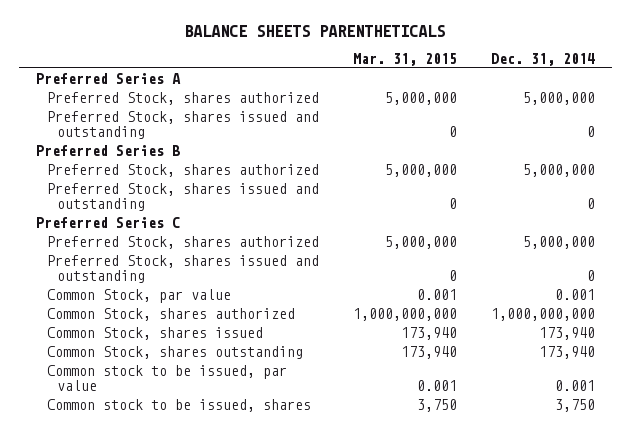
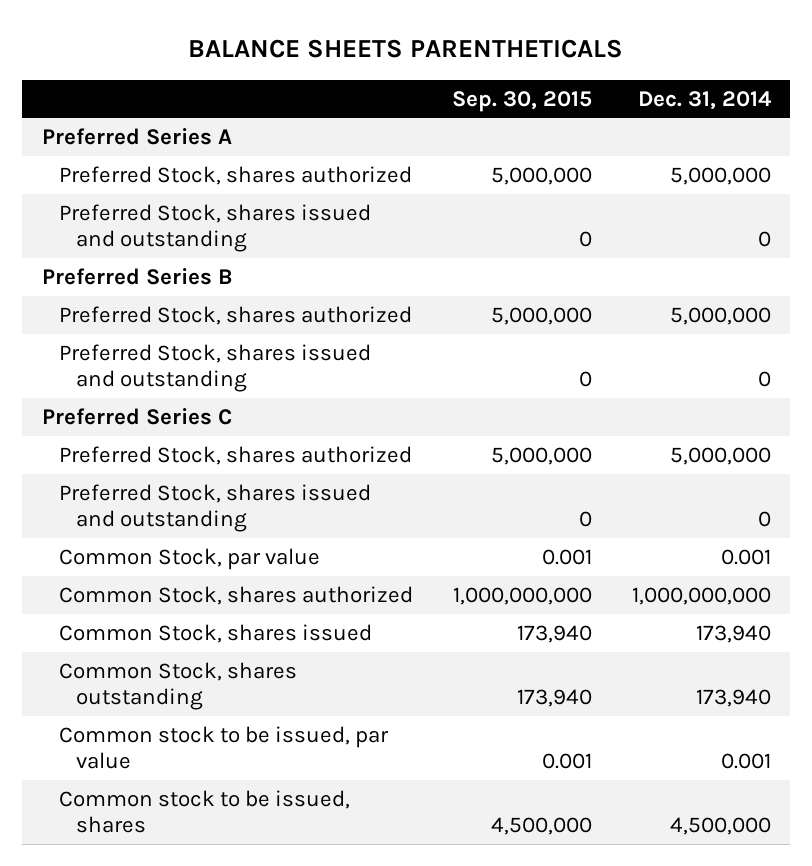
[352,52,457,66] Mar. 31, 2015 -> none
none -> [452,90,593,112] Sep. 30, 2015
[554,398,595,412] 3,750 -> [669,817,771,836] 4,500,000

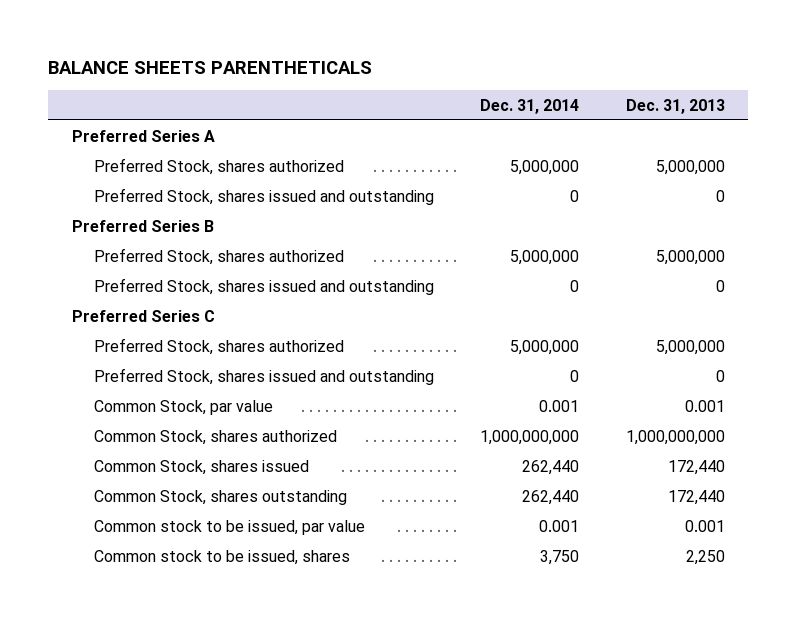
[452,90,593,112] Sep. 30, 2015 -> none
none -> [625,98,725,114] Dec. 31, 2013
[695,624,771,643] 173,940 -> [522,459,580,475] 262,440
[695,689,771,708] 173,940 -> [522,489,580,505] 262,440
[669,817,771,836] 4,500,000 -> [540,549,580,565] 3,750

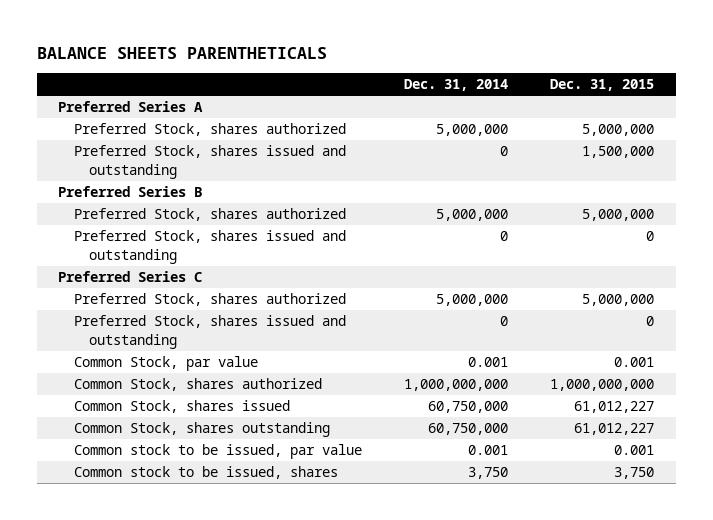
[625,98,725,114] Dec. 31, 2013 -> none
none -> [550,79,655,92] Dec. 31, 2015
[522,459,580,475] 262,440 -> [428,401,509,414] 60,750,000
[522,489,580,505] 262,440 -> [428,423,509,436] 60,750,000

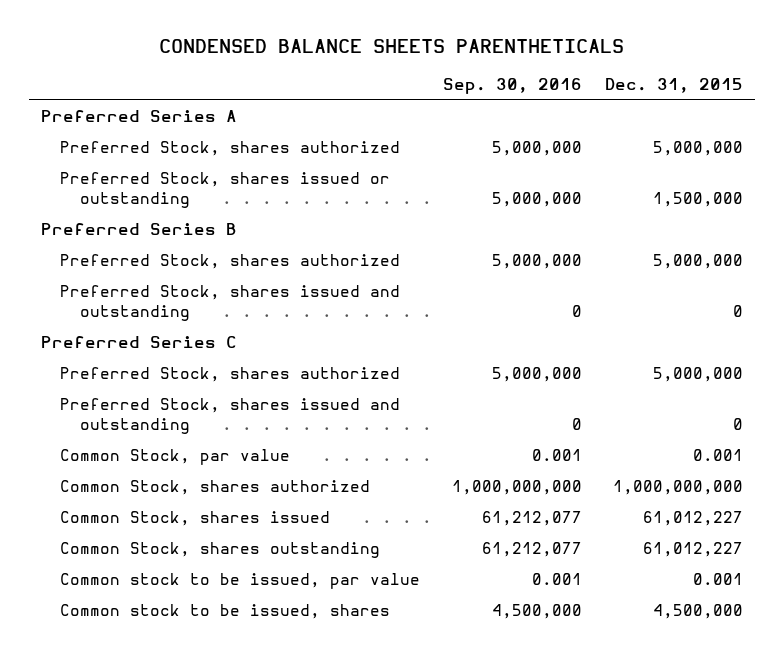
[36,46,327,59] BALANCE SHEETS PARENTHETICALS -> [158,39,624,54] CONDENSED BALANCE SHEETS PARENTHETICALS
[404,79,509,92] Dec. 31, 2014 -> none
none -> [443,78,583,95] Sep. 30, 2016
[73,145,346,179] Preferred Stock, shares issued and outstanding -> [60,172,391,209] Preferred Stock, shares issued or outstanding
[614,467,655,480] 3,750 -> [653,604,744,620] 4,500,000

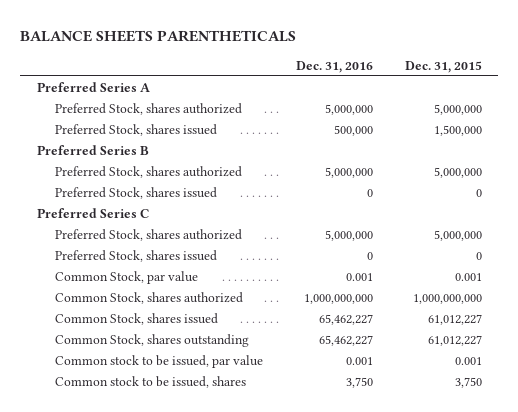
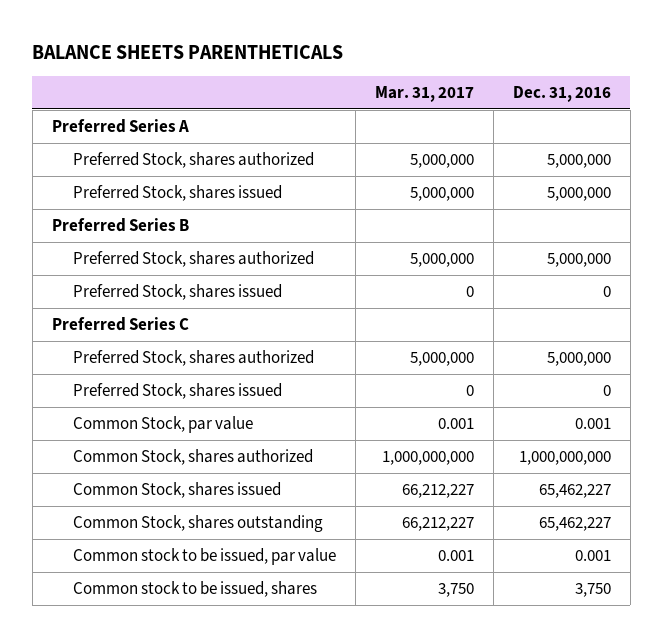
[404,60,482,73] Dec. 31, 2015 -> none
none -> [374,86,474,103] Mar. 31, 2017
[333,125,373,137] 500,000 -> [546,186,611,201] 5,000,000

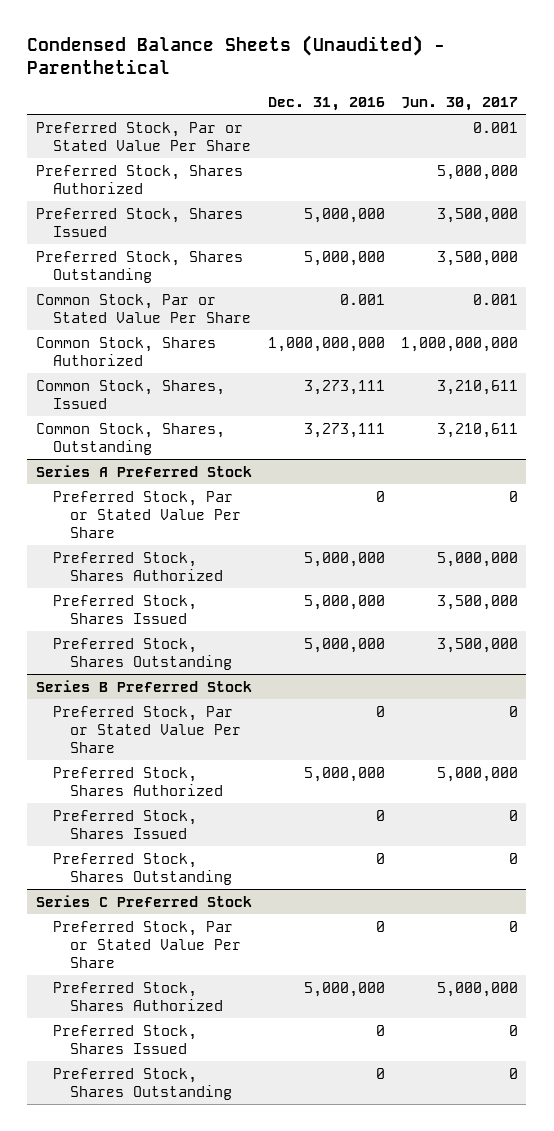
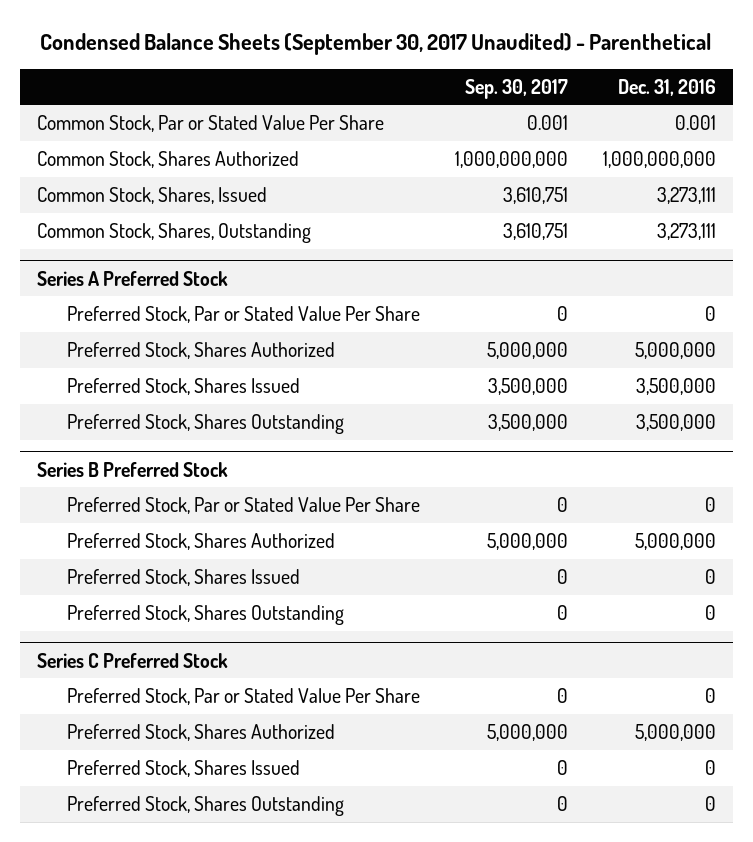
[27,34,446,75] Condensed Balance Sheets (Unaudited) - Parenthetical -> [40,32,712,55] Condensed Balance Sheets (September 30, 2017 Unaudited) - Parenthetical
[401,96,519,111] Jun. 30, 2017 -> none
none -> [465,78,569,99] Sep. 30, 2017
[35,121,251,151] Preferred Stock, Par or Stated Value Per Share -> none
[35,164,243,194] Preferred Stock, Shares Authorized -> none
[35,207,243,237] Preferred Stock, Shares Issued -> none
[35,250,243,283] Preferred Stock, Shares Outstanding -> none
[303,594,385,610] 5,000,000 -> [635,377,716,395] 3,500,000
[303,637,385,653] 5,000,000 -> [635,413,716,431] 3,500,000

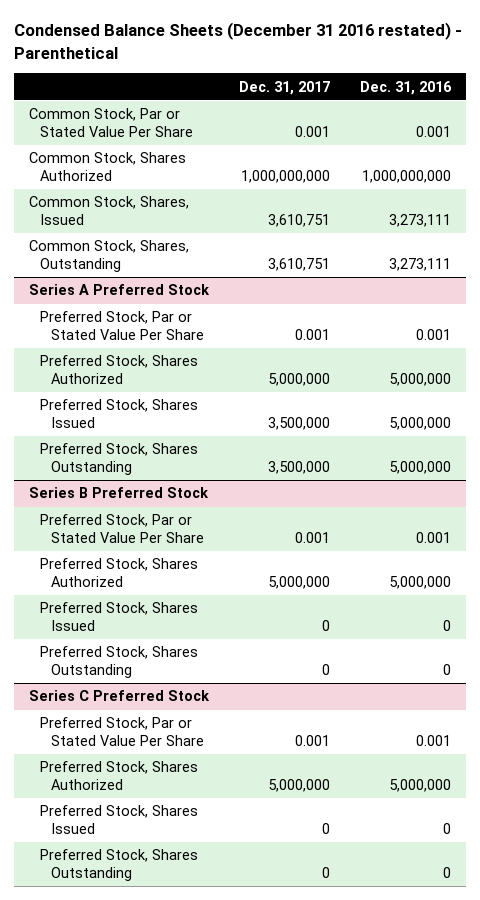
[40,32,712,55] Condensed Balance Sheets (September 30, 2017 Unaudited) - Parenthetical -> [13,22,462,59] Condensed Balance Sheets (December 31 2016 restated) - Parenthetical
[465,78,569,99] Sep. 30, 2017 -> none
none -> [238,80,330,95] Dec. 31, 2017
[704,305,716,321] 0 -> [415,329,451,341] 0.001
[635,377,716,395] 3,500,000 -> [388,417,451,431] 5,000,000
[635,413,716,431] 3,500,000 -> [388,461,451,475] 5,000,000
[704,496,716,512] 0 -> [415,532,451,544] 0.001
[704,687,716,703] 0 -> [415,735,451,747] 0.001

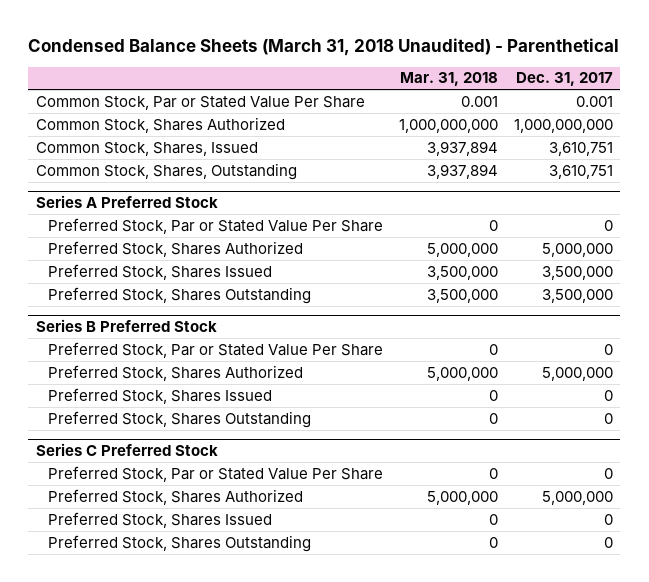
[13,22,462,59] Condensed Balance Sheets (December 31 2016 restated) - Parenthetical -> [28,37,620,56] Condensed Balance Sheets (March 31, 2018 Unaudited) - Parenthetical
[359,80,452,95] Dec. 31, 2016 -> none
none -> [399,72,498,87] Mar. 31, 2018
[294,329,330,341] 0.001 -> [603,219,613,231] 0
[294,532,330,544] 0.001 -> [603,343,613,355] 0
[294,735,330,747] 0.001 -> [603,467,613,479] 0

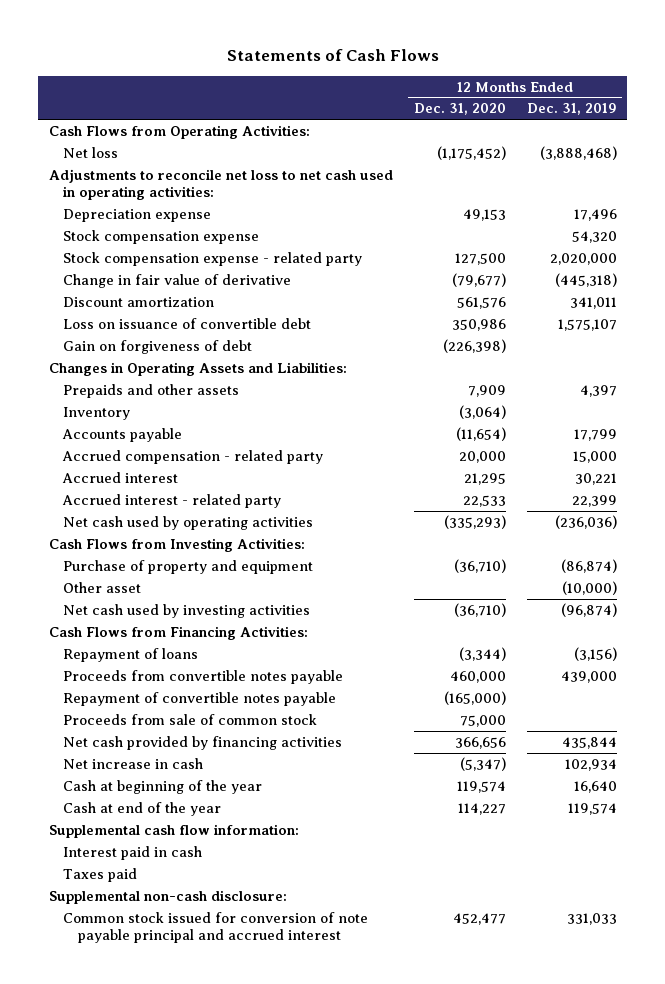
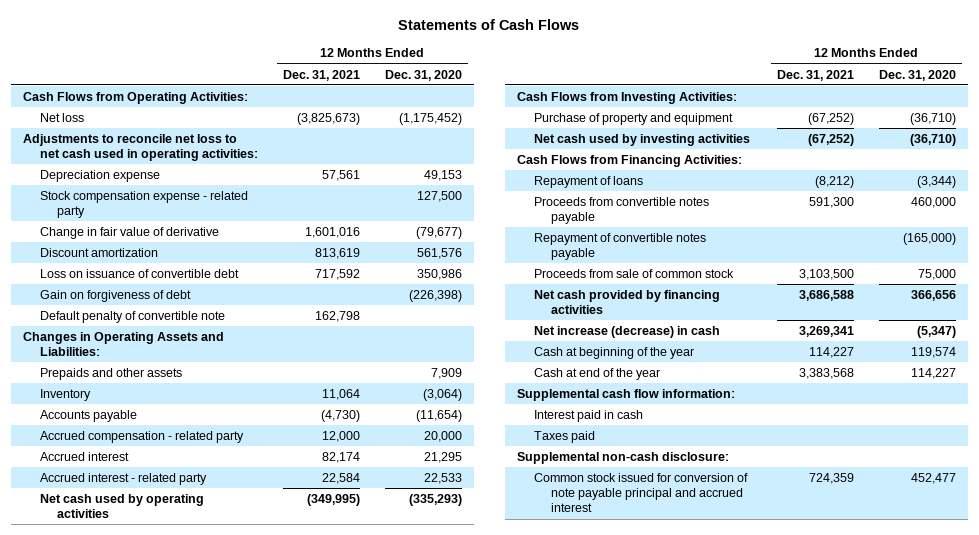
[526,103,617,116] Dec. 31, 2019 -> none
none -> [282,69,360,81] Dec. 31, 2021
[63,229,260,244] Stock compensation expense -> none
none -> [40,310,226,323] Default penalty of convertible note
[63,581,142,593] Other asset -> none
[63,757,204,769] Net increase in cash -> [534,325,721,338] Net increase (decrease) in cash

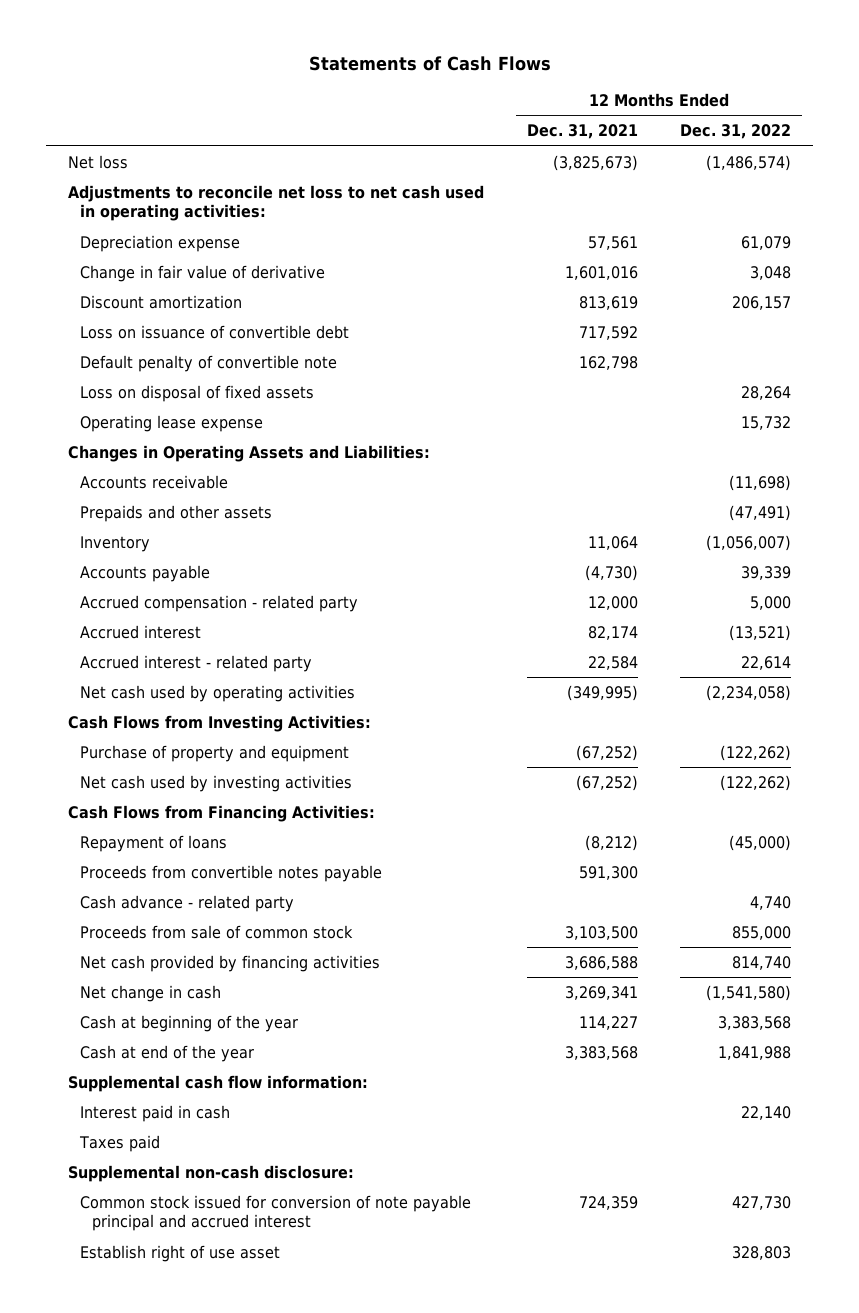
[384,69,462,81] Dec. 31, 2020 -> none
none -> [680,124,792,140] Dec. 31, 2022
[23,91,249,104] Cash Flows from Operating Activities: -> none
[40,190,249,219] Stock compensation expense - related party -> none
[40,289,192,302] Gain on forgiveness of debt -> none
none -> [79,384,314,402] Loss on disposal of fixed assets
none -> [79,414,263,432] Operating lease expense
none -> [79,474,228,489] Accounts receivable
[534,232,707,261] Repayment of convertible notes payable -> none
none -> [79,894,294,912] Cash advance - related party
[534,325,721,338] Net increase (decrease) in cash -> [79,984,221,1002] Net change in cash
none -> [79,1244,280,1262] Establish right of use asset

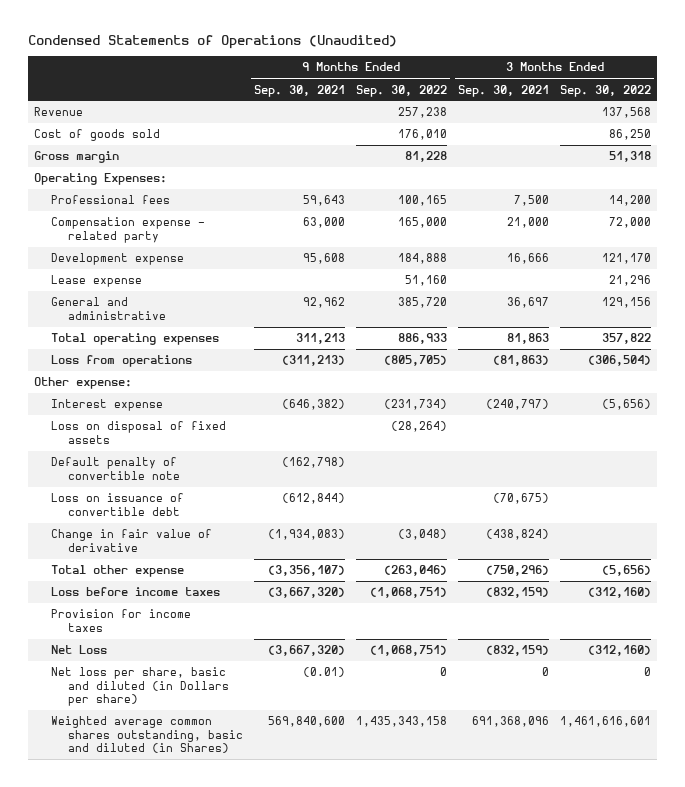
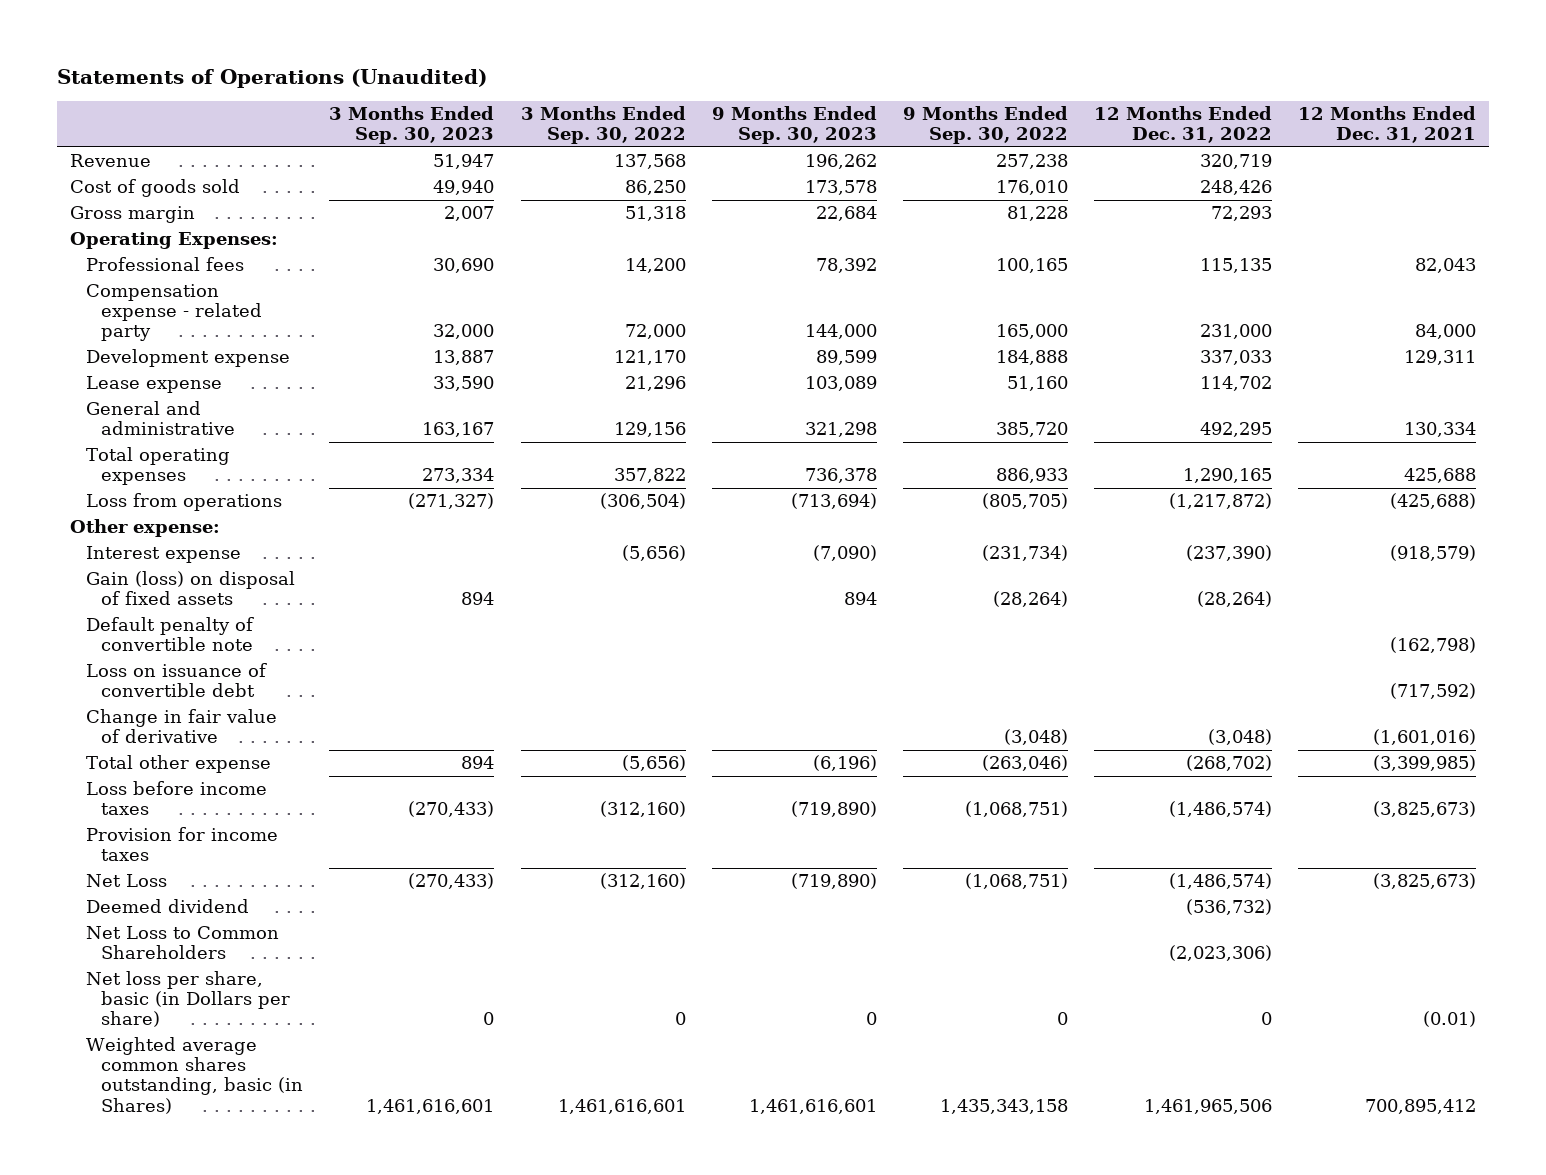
[28,35,398,50] Condensed Statements of Operations (Unaudited) -> [56,68,487,88] Statements of Operations (Unaudited)
[254,84,346,97] Sep. 30, 2021 -> none
[458,84,550,97] Sep. 30, 2021 -> none
none -> [329,106,495,145] 3 Months Ended Sep. 30, 2023
none -> [711,106,877,145] 9 Months Ended Sep. 30, 2023
none -> [1094,106,1273,144] 12 Months Ended Dec. 31, 2022
none -> [1298,106,1477,144] 12 Months Ended Dec. 31, 2021
[50,421,226,444] Loss on disposal of fixed assets -> [85,571,295,606] Gain (loss) on disposal of fixed assets
none -> [85,899,249,914] Deemed dividend
none -> [85,926,279,960] Net Loss to Common Shareholders
[50,667,230,707] Net loss per share, basic and diluted (in Dollars per share) -> [85,971,291,1028] Net loss per share, basic (in Dollars per share)
[50,716,244,754] Weighted average common shares outstanding, basic and diluted (in Shares) -> [85,1037,304,1114] Weighted average common shares outstanding, basic (in Shares)

